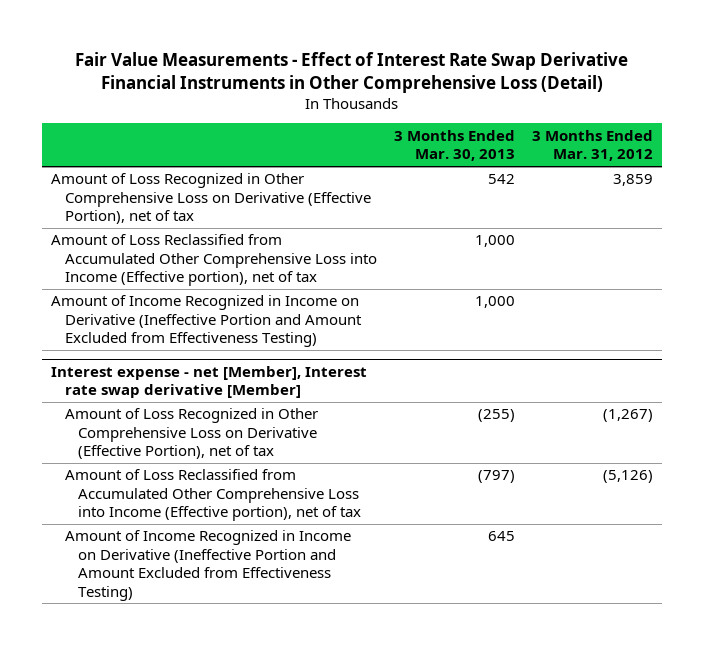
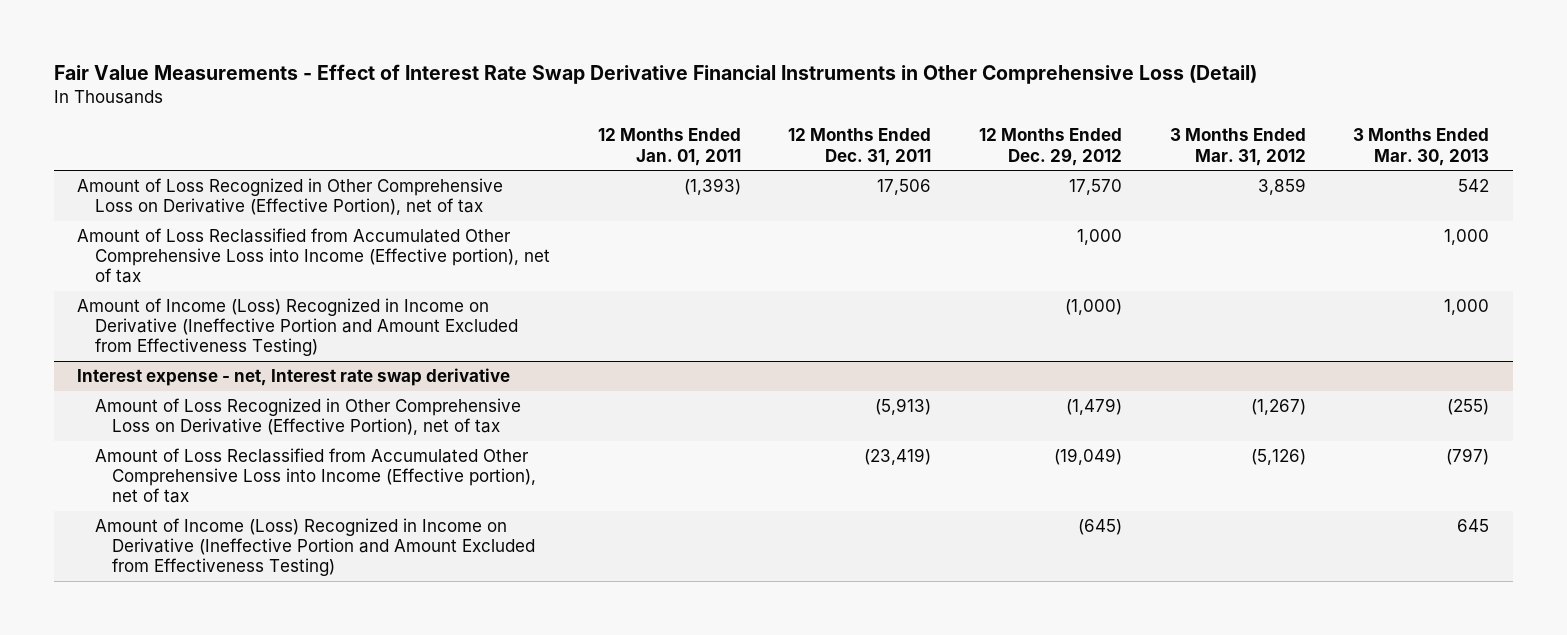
none -> [597,128,741,166] 12 Months Ended Jan. 01, 2011
none -> [788,128,932,166] 12 Months Ended Dec. 31, 2011
none -> [978,128,1122,166] 12 Months Ended Dec. 29, 2012
[51,295,362,348] Amount of Income Recognized in Income on Derivative (Ineffective Portion and Amount Excluded from Effectiveness Testing) -> [77,298,518,357] Amount of Income (Loss) Recognized in Income on Derivative (Ineffective Portion and Amount Excluded from Effectiveness Testing)
[51,365,368,398] Interest expense - net [Member], Interest rate swap derivative [Member] -> [77,368,511,387] Interest expense - net, Interest rate swap derivative
[64,530,351,601] Amount of Income Recognized in Income on Derivative (Ineffective Portion and Amount Excluded from Effectiveness Testing) -> [94,518,536,577] Amount of Income (Loss) Recognized in Income on Derivative (Ineffective Portion and Amount Excluded from Effectiveness Testing)

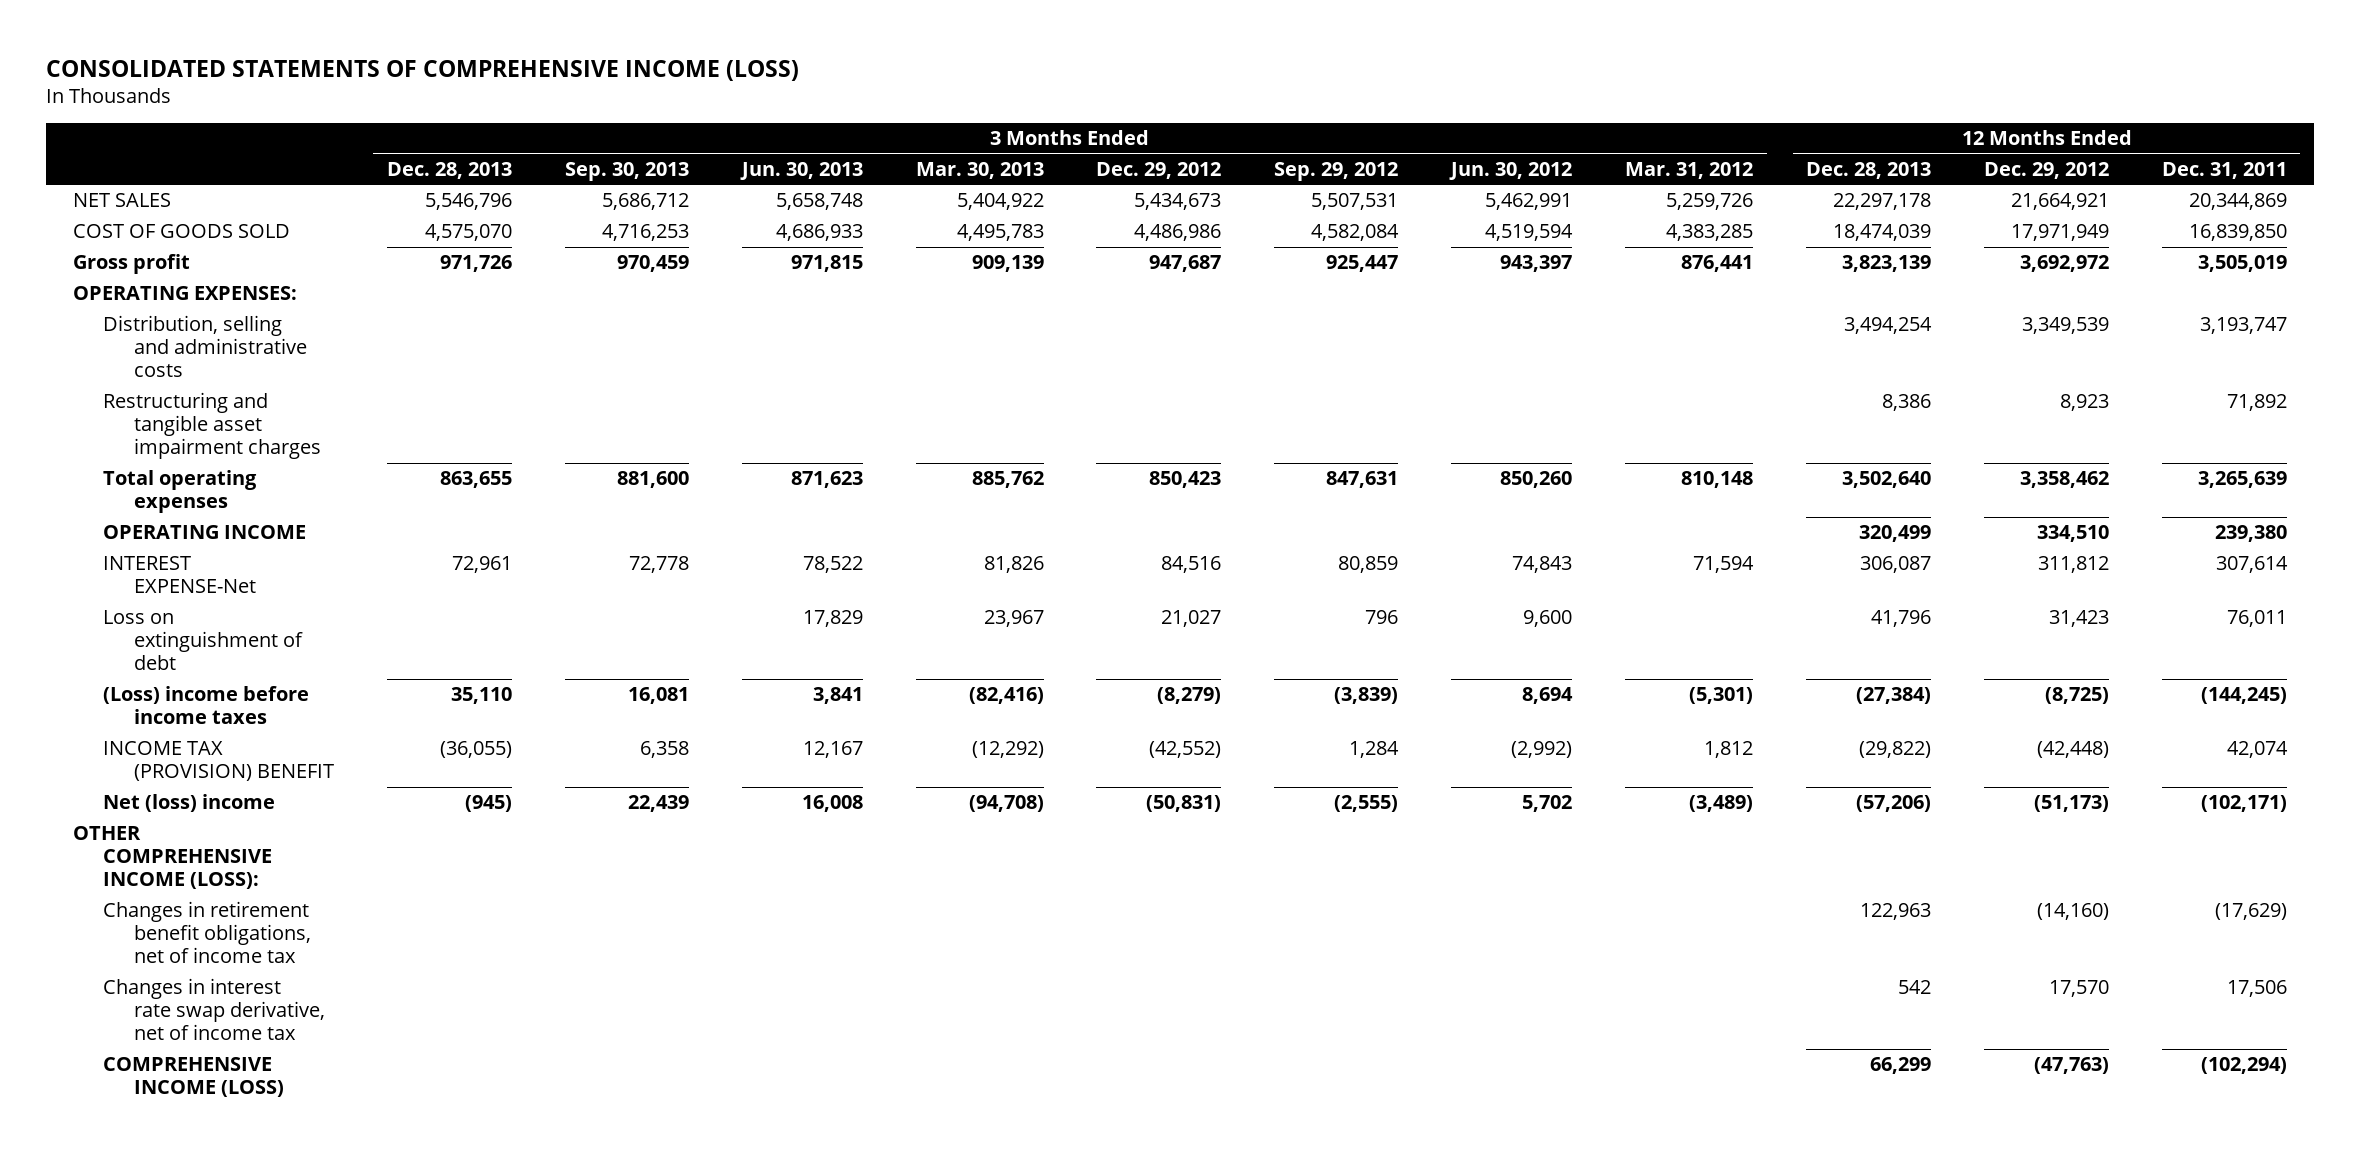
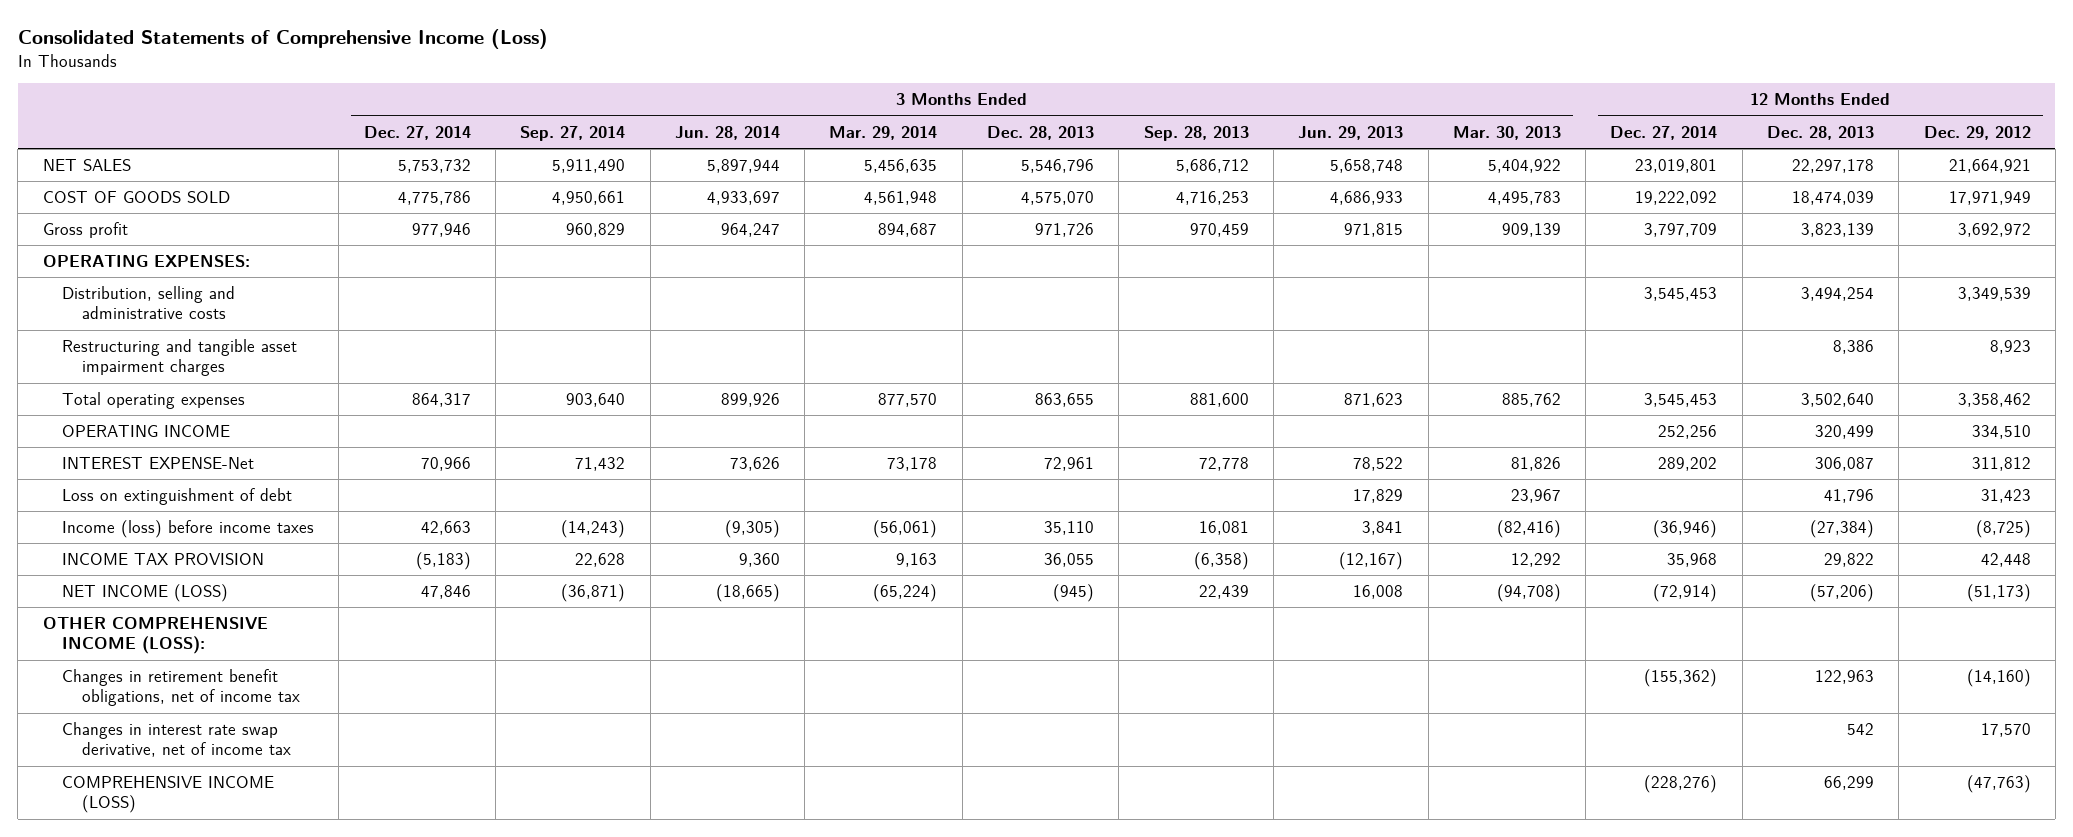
[46,59,800,81] CONSOLIDATED STATEMENTS OF COMPREHENSIVE INCOME (LOSS) -> [17,28,548,49] Consolidated Statements of Comprehensive Income (Loss)
[564,161,689,181] Sep. 30, 2013 -> none
[739,161,863,180] Jun. 30, 2013 -> none
[1096,161,1222,179] Dec. 29, 2012 -> none
[1274,161,1399,181] Sep. 29, 2012 -> none
[1449,161,1573,180] Jun. 30, 2012 -> none
[1625,161,1754,179] Mar. 31, 2012 -> none
[2162,161,2288,179] Dec. 31, 2011 -> none
none -> [363,125,471,140] Dec. 27, 2014
none -> [520,125,626,141] Sep. 27, 2014
none -> [674,125,780,140] Jun. 28, 2014
none -> [829,125,938,140] Mar. 29, 2014
none -> [1143,125,1249,141] Sep. 28, 2013
none -> [1298,125,1404,140] Jun. 29, 2013
none -> [1610,125,1718,140] Dec. 27, 2014
[103,686,310,725] (Loss) income before income taxes -> [62,520,315,539] Income (loss) before income taxes
[103,741,334,782] INCOME TAX (PROVISION) BENEFIT -> [62,553,265,566] INCOME TAX PROVISION
[439,741,512,759] (36,055) -> [1044,553,1095,568] 36,055
[971,741,1044,759] (12,292) -> [1510,553,1561,568] 12,292
[1859,741,1932,759] (29,822) -> [1823,553,1874,568] 29,822
[2037,741,2110,759] (42,448) -> [1980,553,2031,568] 42,448
[103,794,276,813] Net (loss) income -> [62,584,229,603] NET INCOME (LOSS)

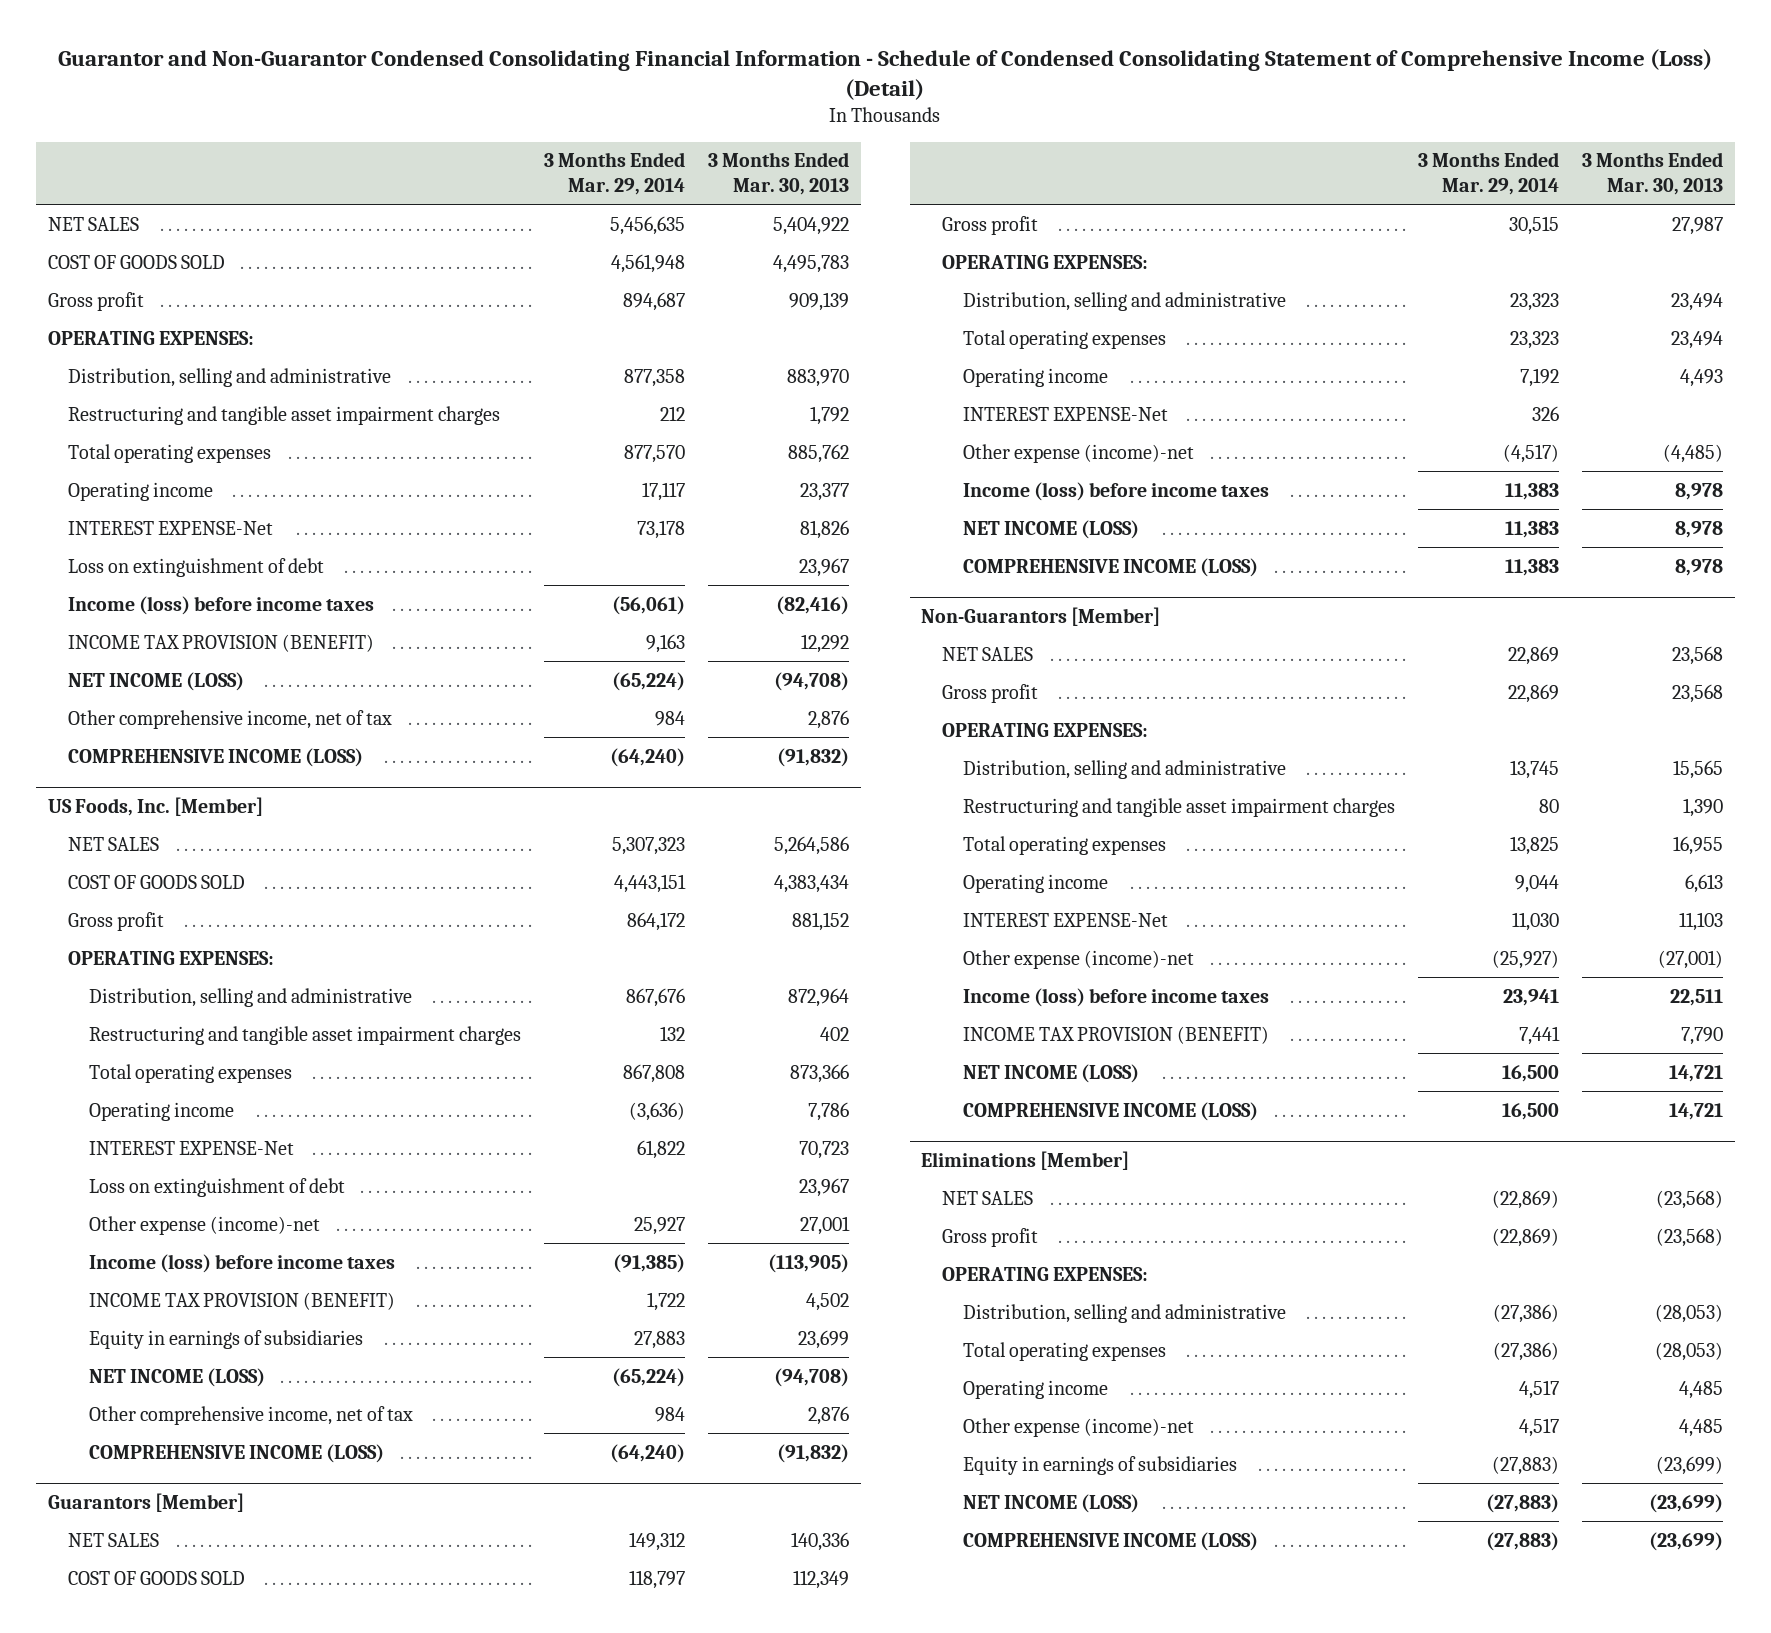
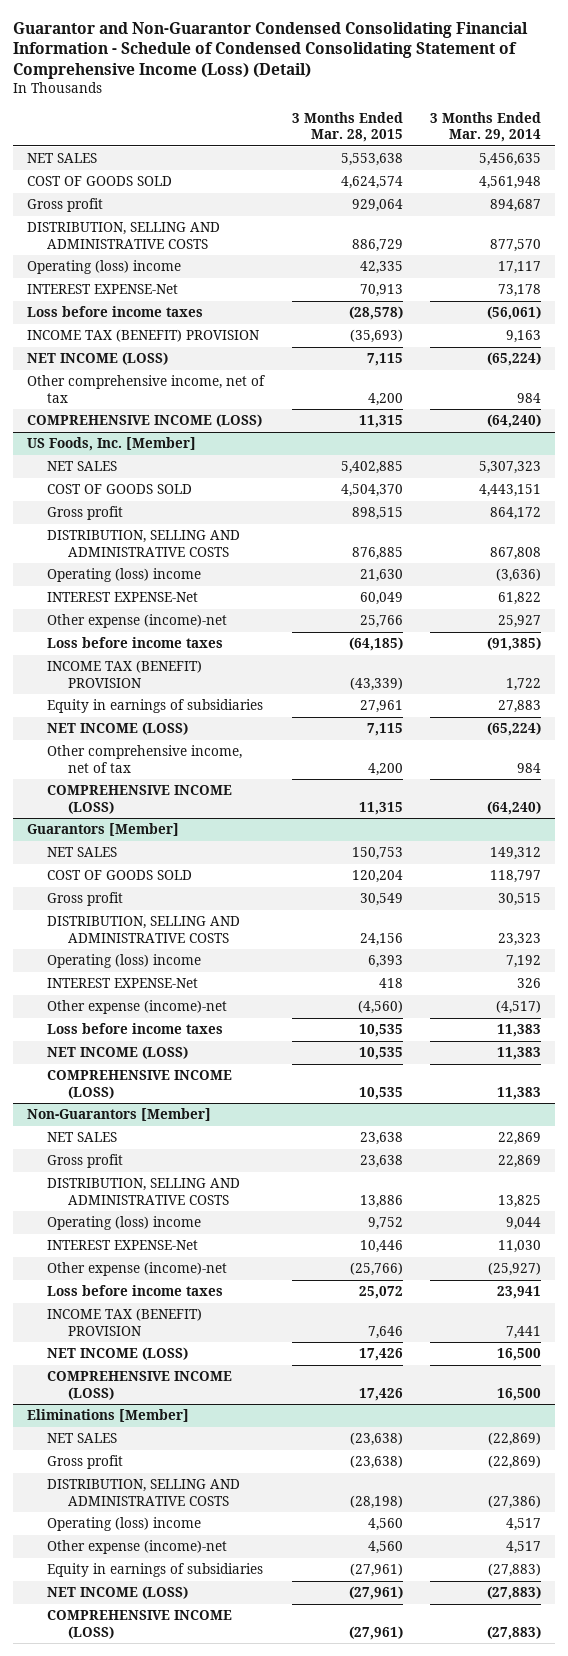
[708,152,850,196] 3 Months Ended Mar. 30, 2013 -> none
none -> [291,111,403,143] 3 Months Ended Mar. 28, 2015
[47,330,254,345] OPERATING EXPENSES: -> none
[68,405,501,425] Restructuring and tangible asset impairment charges -> none
[68,443,272,463] Total operating expenses -> none
[68,367,392,387] Distribution, selling and administrative -> [26,222,220,249] DISTRIBUTION, SELLING AND ADMINISTRATIVE COSTS
[624,368,686,387] 877,358 -> [490,238,542,252] 877,570
[68,481,214,501] Operating income -> [26,260,181,275] Operating (loss) income
[68,557,325,577] Loss on extinguishment of debt -> none
[68,595,375,615] Income (loss) before income taxes -> [26,306,203,318] Loss before income taxes
[68,633,375,652] INCOME TAX PROVISION (BENEFIT) -> [26,329,259,343] INCOME TAX (BENEFIT) PROVISION
[68,950,275,965] OPERATING EXPENSES: -> none
[88,1025,521,1045] Restructuring and tangible asset impairment charges -> none
[88,1063,292,1083] Total operating expenses -> none
[88,987,412,1007] Distribution, selling and administrative -> [47,530,241,557] DISTRIBUTION, SELLING AND ADMINISTRATIVE COSTS
[626,987,686,1007] 867,676 -> [490,546,542,560] 867,808
[88,1101,234,1121] Operating income -> [47,568,202,583] Operating (loss) income
[88,1177,345,1197] Loss on extinguishment of debt -> none
[88,1253,395,1273] Income (loss) before income taxes -> [47,637,224,649] Loss before income taxes
[88,1291,395,1310] INCOME TAX PROVISION (BENEFIT) -> [47,660,203,688] INCOME TAX (BENEFIT) PROVISION
[941,254,1148,269] OPERATING EXPENSES: -> none
[962,329,1166,349] Total operating expenses -> none
[962,291,1286,311] Distribution, selling and administrative -> [47,916,241,943] DISTRIBUTION, SELLING AND ADMINISTRATIVE COSTS
[962,367,1108,387] Operating income -> [47,954,202,969] Operating (loss) income
[962,481,1269,501] Income (loss) before income taxes -> [47,1023,224,1035] Loss before income taxes
[941,722,1148,737] OPERATING EXPENSES: -> none
[962,797,1395,817] Restructuring and tangible asset impairment charges -> none
[962,835,1166,855] Total operating expenses -> none
[962,759,1286,779] Distribution, selling and administrative -> [47,1178,241,1205] DISTRIBUTION, SELLING AND ADMINISTRATIVE COSTS
[1509,759,1559,779] 13,745 -> [498,1194,542,1208] 13,825
[962,873,1108,893] Operating income -> [47,1216,202,1231] Operating (loss) income
[962,987,1269,1007] Income (loss) before income taxes -> [47,1285,224,1297] Loss before income taxes
[962,1025,1269,1044] INCOME TAX PROVISION (BENEFIT) -> [47,1308,203,1336] INCOME TAX (BENEFIT) PROVISION
[941,1266,1148,1281] OPERATING EXPENSES: -> none
[962,1341,1166,1361] Total operating expenses -> none
[962,1303,1286,1323] Distribution, selling and administrative -> [47,1479,241,1506] DISTRIBUTION, SELLING AND ADMINISTRATIVE COSTS
[962,1379,1108,1399] Operating income -> [47,1517,202,1532] Operating (loss) income

